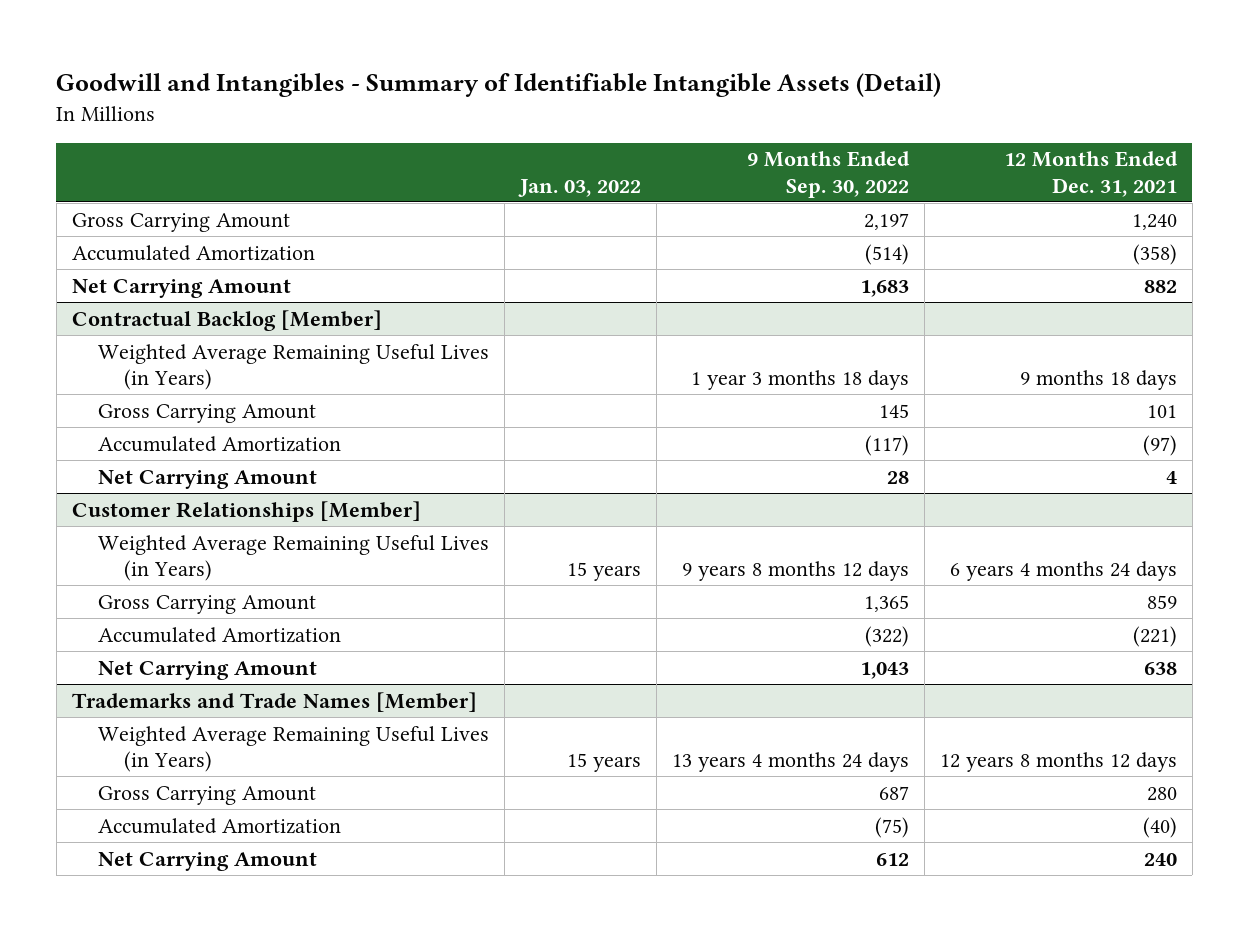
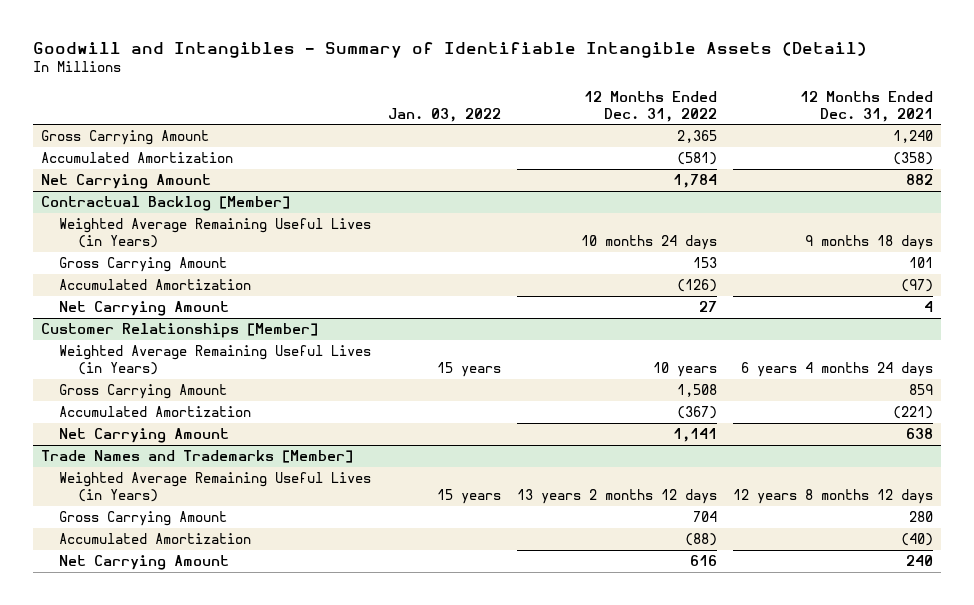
[746,151,910,198] 9 Months Ended Sep. 30, 2022 -> none
none -> [583,90,717,122] 12 Months Ended Dec. 31, 2022
[71,691,477,712] Trademarks and Trade Names [Member] -> [40,450,353,464] Trade Names and Trademarks [Member]

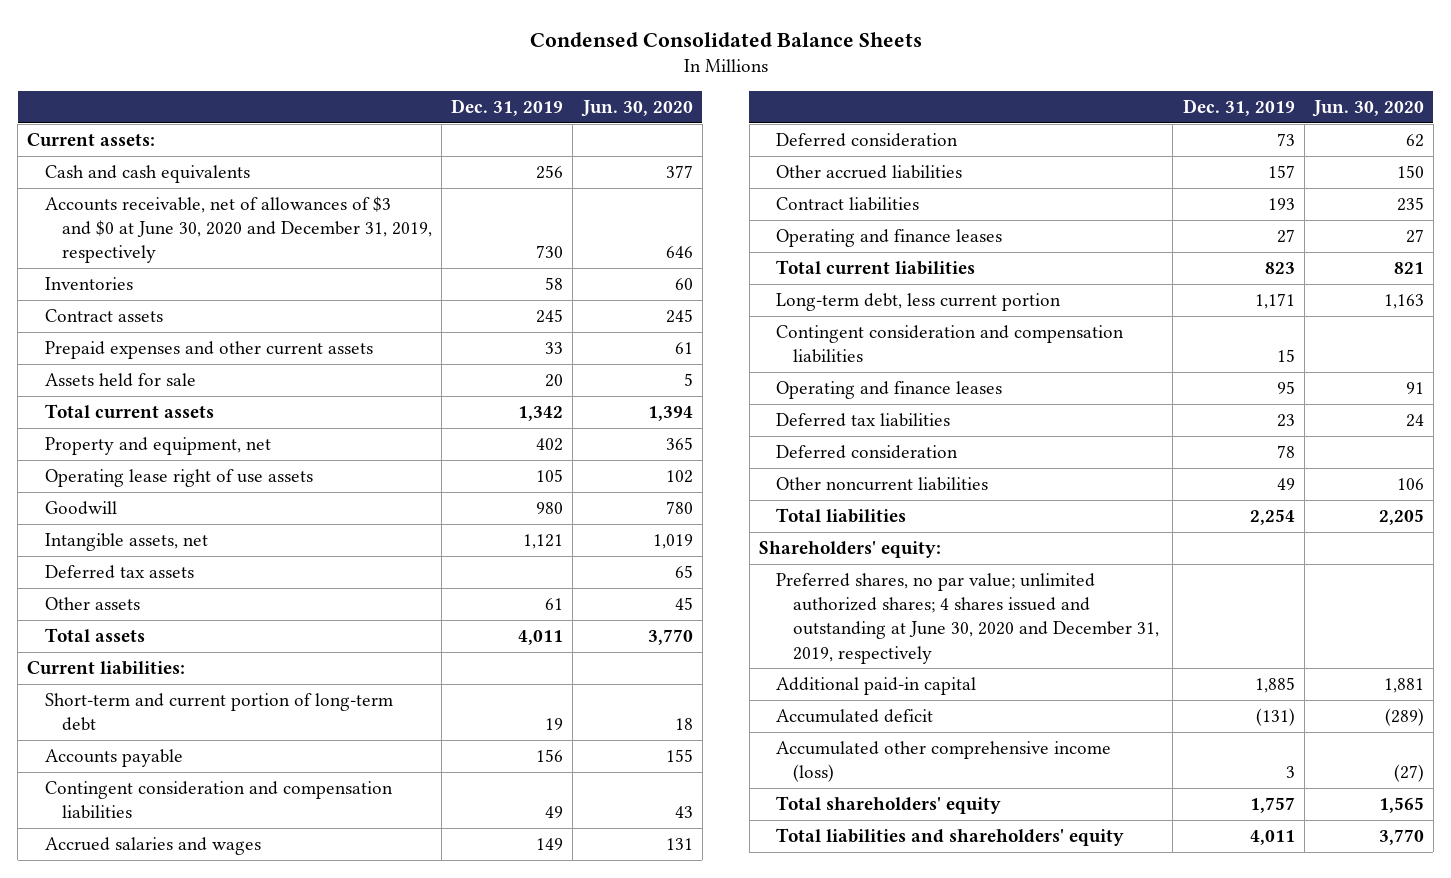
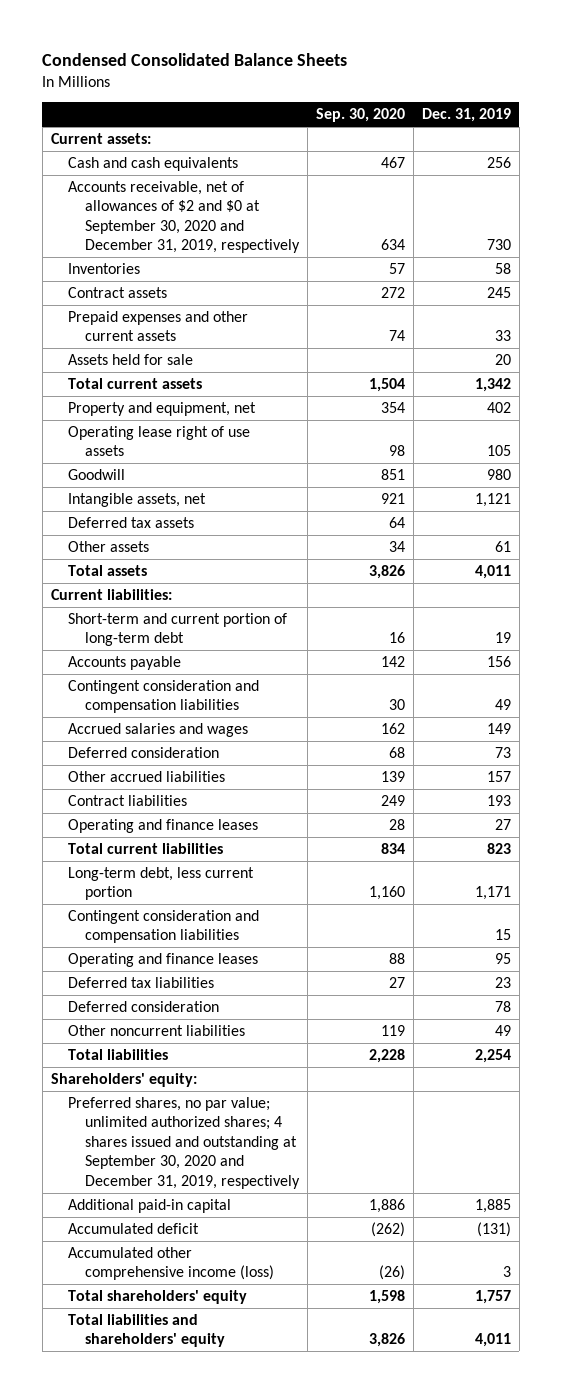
[580,100,693,118] Jun. 30, 2020 -> none
none -> [315,108,405,123] Sep. 30, 2020
[44,195,433,264] Accounts receivable, net of allowances of $3 and $0 at June 30, 2020 and December 31, 2019, respectively -> [67,180,300,254] Accounts receivable, net of allowances of $2 and $0 at September 30, 2020 and December 31, 2019, respectively
[776,572,1160,664] Preferred shares, no par value; unlimited authorized shares; 4 shares issued and outstanding at June 30, 2020 and December 31, 2019, respectively -> [67,1096,300,1189] Preferred shares, no par value; unlimited authorized shares; 4 shares issued and outstanding at September 30, 2020 and December 31, 2019, respectively

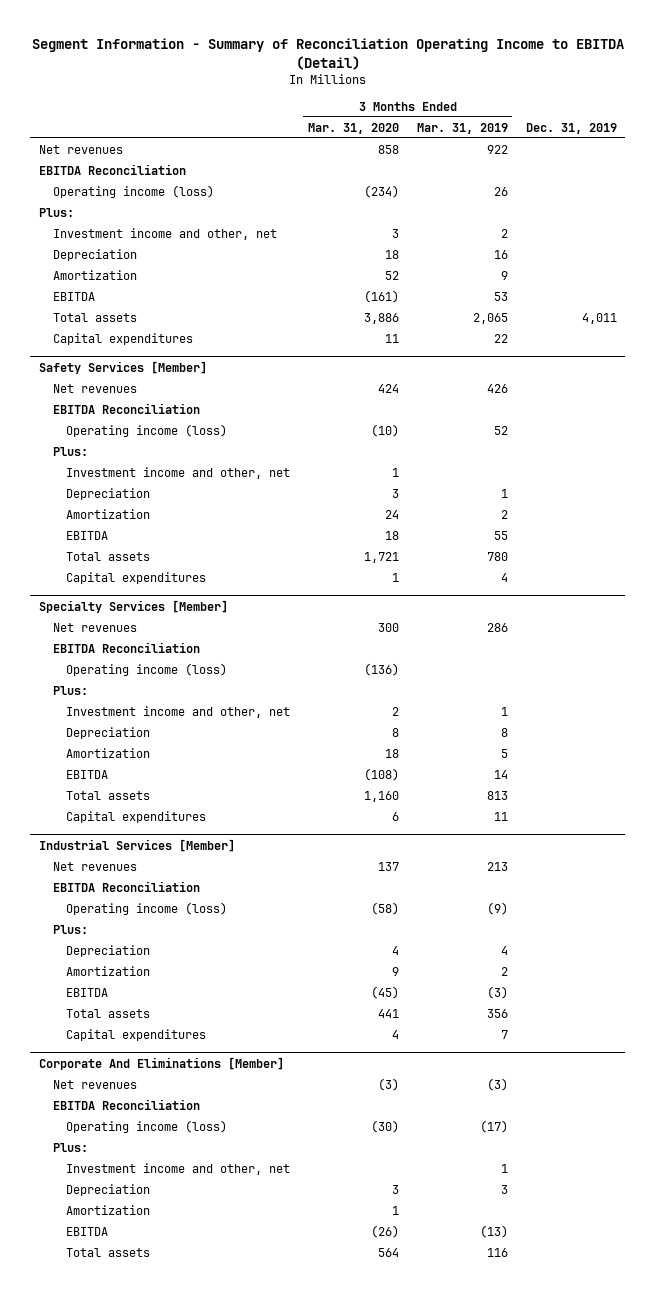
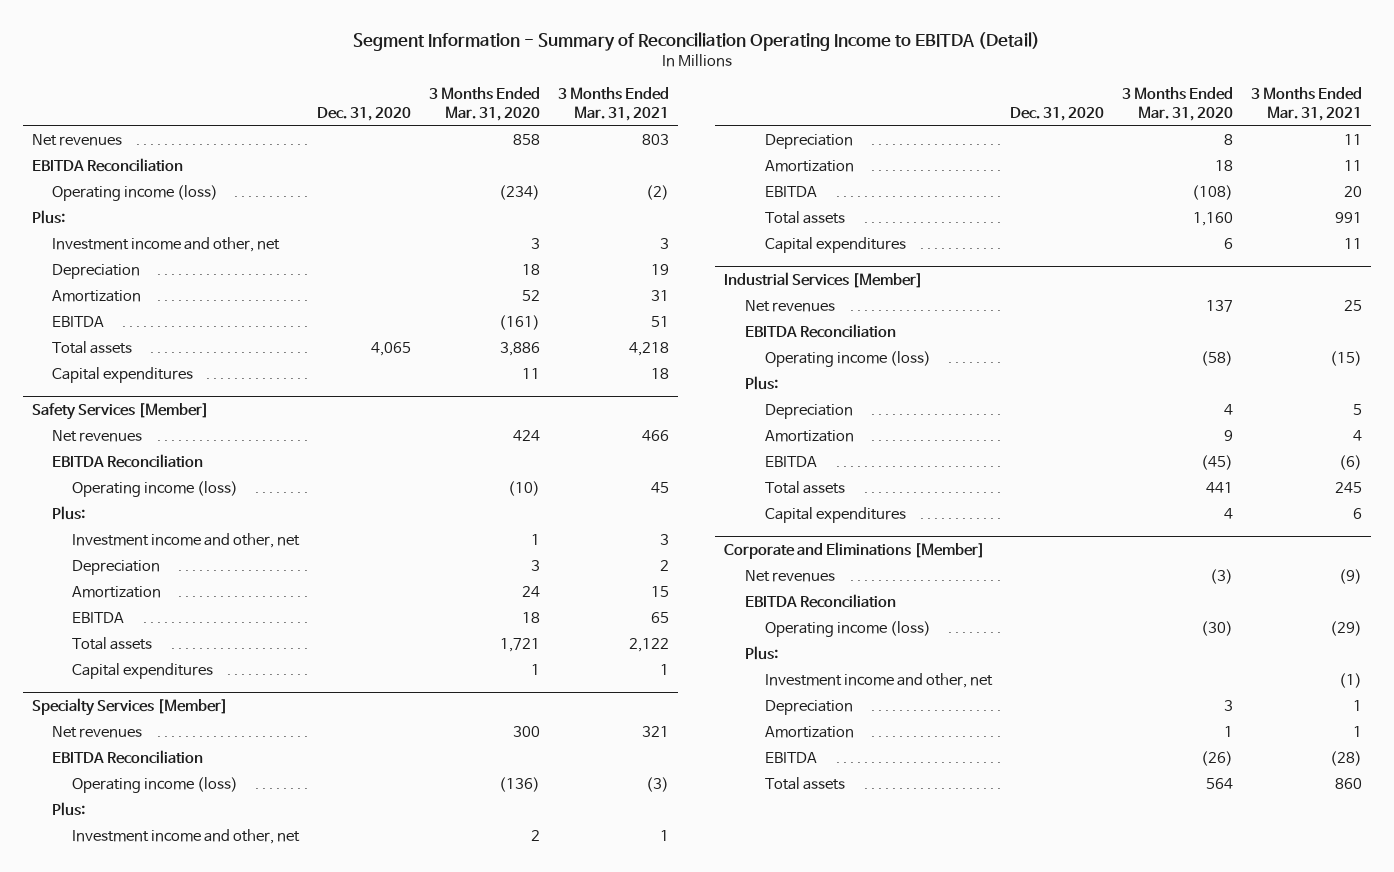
[416,122,508,134] Mar. 31, 2019 -> none
[525,122,617,134] Dec. 31, 2019 -> none
none -> [317,107,412,122] Dec. 31, 2020
none -> [558,86,670,122] 3 Months Ended Mar. 31, 2021
[39,1056,285,1070] Corporate And Eliminations [Member] -> [724,542,986,560] Corporate and Eliminations [Member]

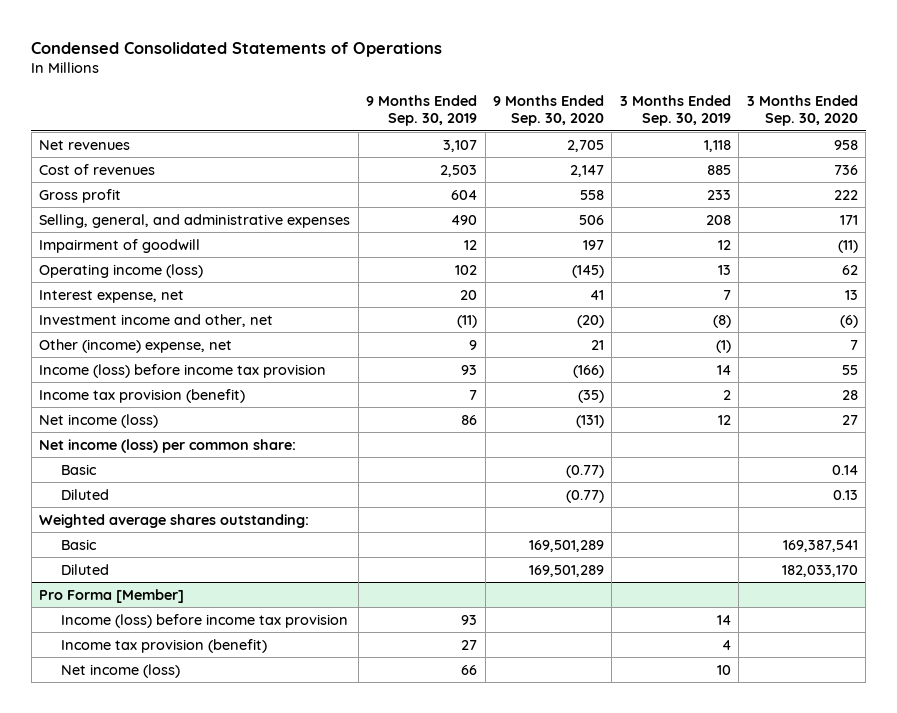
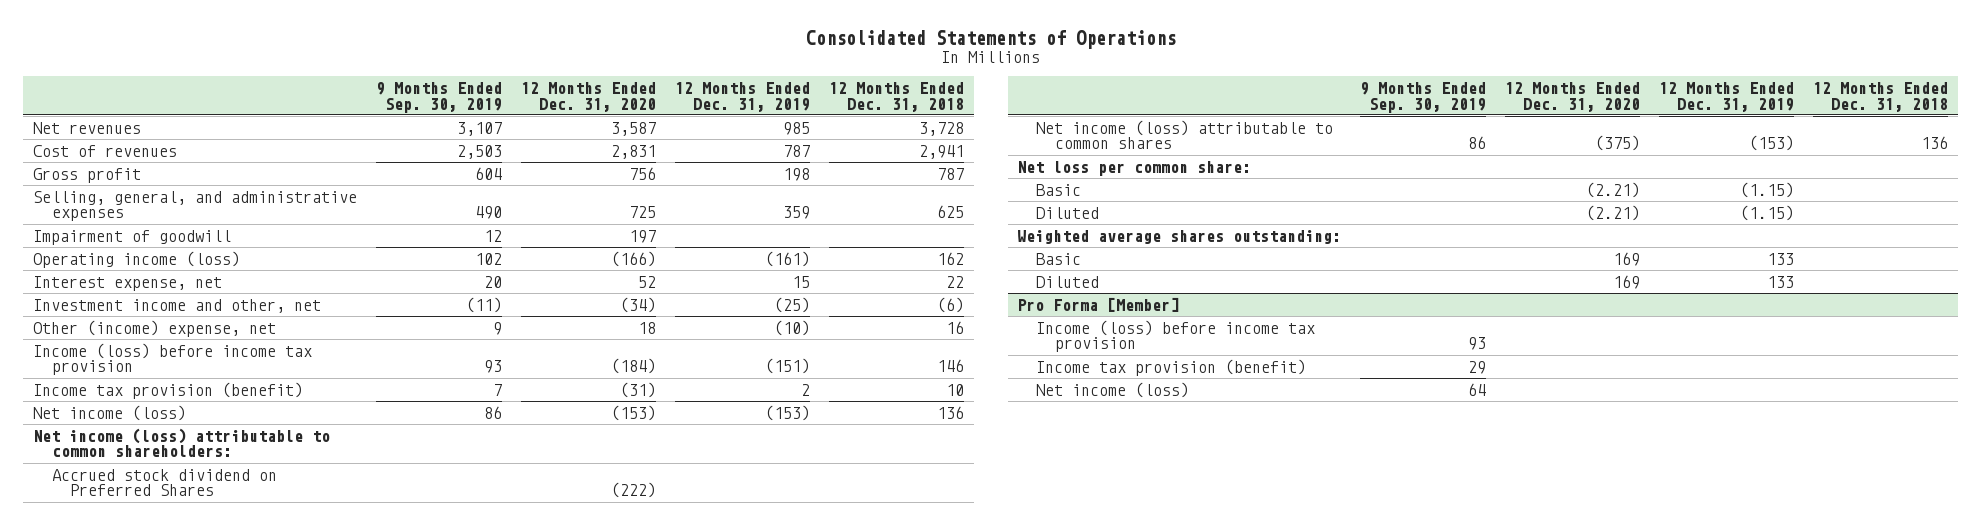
[31,41,443,57] Condensed Consolidated Statements of Operations -> [805,29,1176,49] Consolidated Statements of Operations
[493,94,605,127] 9 Months Ended Sep. 30, 2020 -> none
[619,94,731,127] 3 Months Ended Sep. 30, 2019 -> none
[746,94,858,127] 3 Months Ended Sep. 30, 2020 -> none
none -> [521,81,657,112] 12 Months Ended Dec. 31, 2020
none -> [675,81,811,112] 12 Months Ended Dec. 31, 2019
none -> [829,81,965,112] 12 Months Ended Dec. 31, 2018
none -> [33,427,331,458] Net income (loss) attributable to common shareholders:
none -> [51,468,277,497] Accrued stock dividend on Preferred Shares
none -> [1035,119,1333,150] Net income (loss) attributable to common shares
[39,438,297,453] Net income (loss) per common share: -> [1017,160,1252,176] Net loss per common share:
[461,639,478,650] 27 -> [1468,360,1487,374] 29
[461,664,478,675] 66 -> [1468,382,1487,396] 64

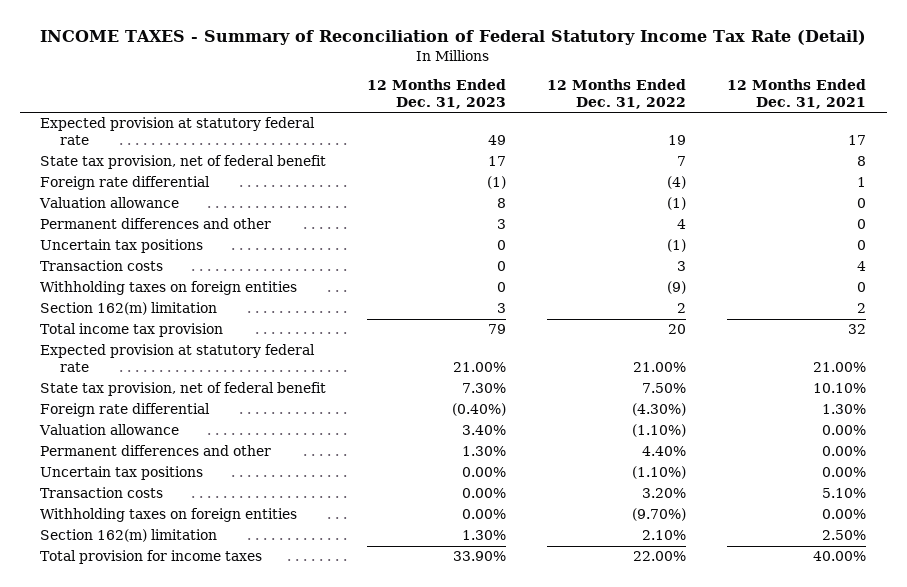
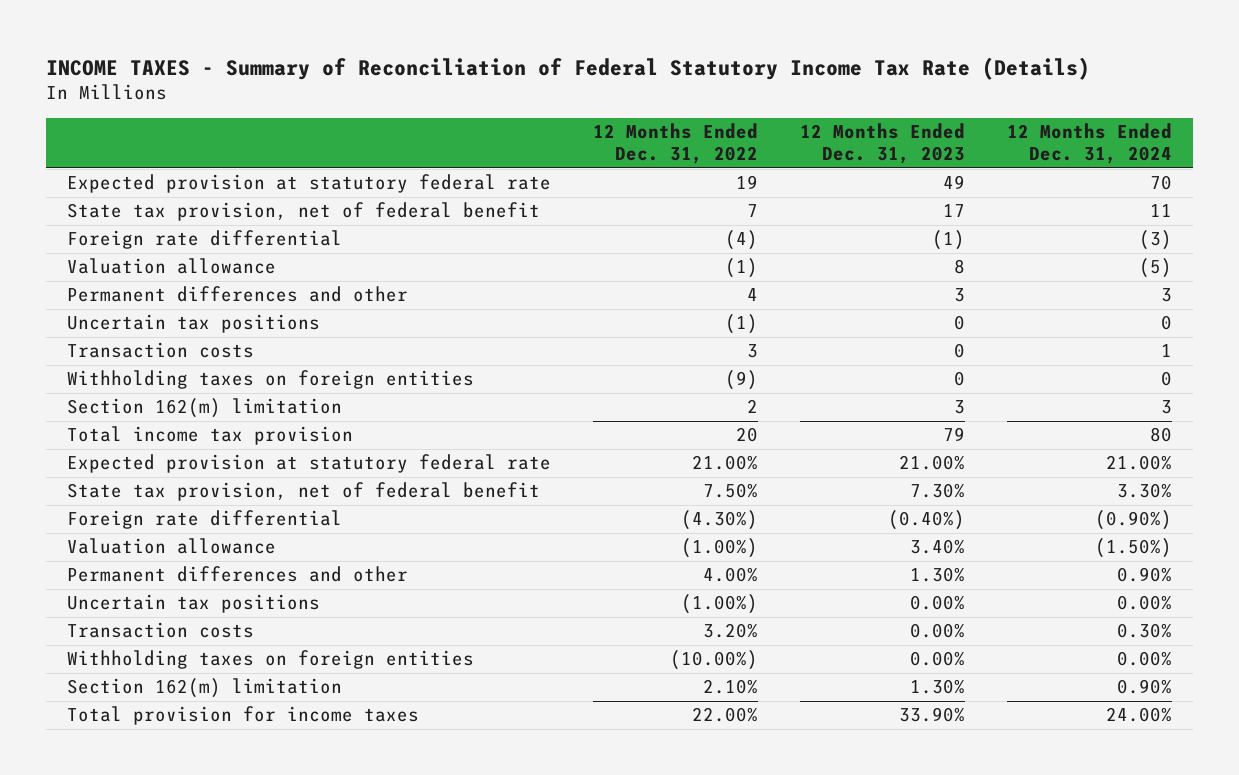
[40,29,867,45] INCOME TAXES - Summary of Reconciliation of Federal Statutory Income Tax Rate (Detail) -> [46,56,1091,80] INCOME TAXES - Summary of Reconciliation of Federal Statutory Income Tax Rate (Details)
[727,79,867,109] 12 Months Ended Dec. 31, 2021 -> none
none -> [1007,123,1173,165] 12 Months Ended Dec. 31, 2024
[632,424,687,438] (1.10%) -> [681,538,759,559] (1.00%)
[642,446,687,457] 4.40% -> [703,567,759,583] 4.00%
[632,466,687,480] (1.10%) -> [681,594,759,615] (1.00%)
[632,508,687,522] (9.70%) -> [670,650,759,671] (10.00%)

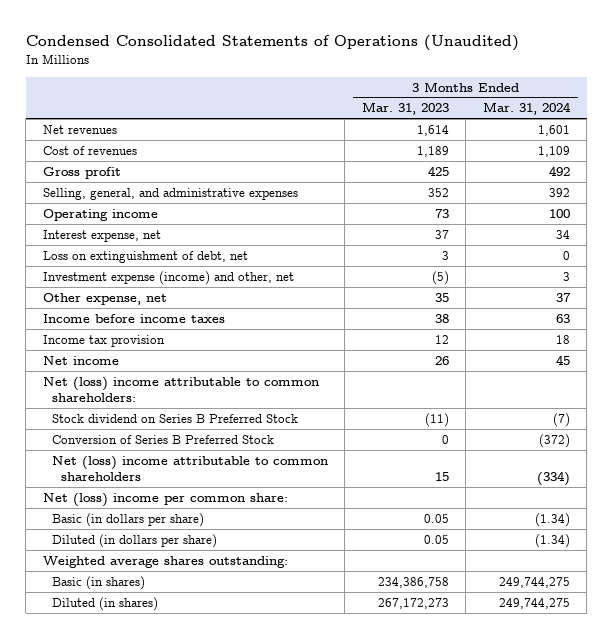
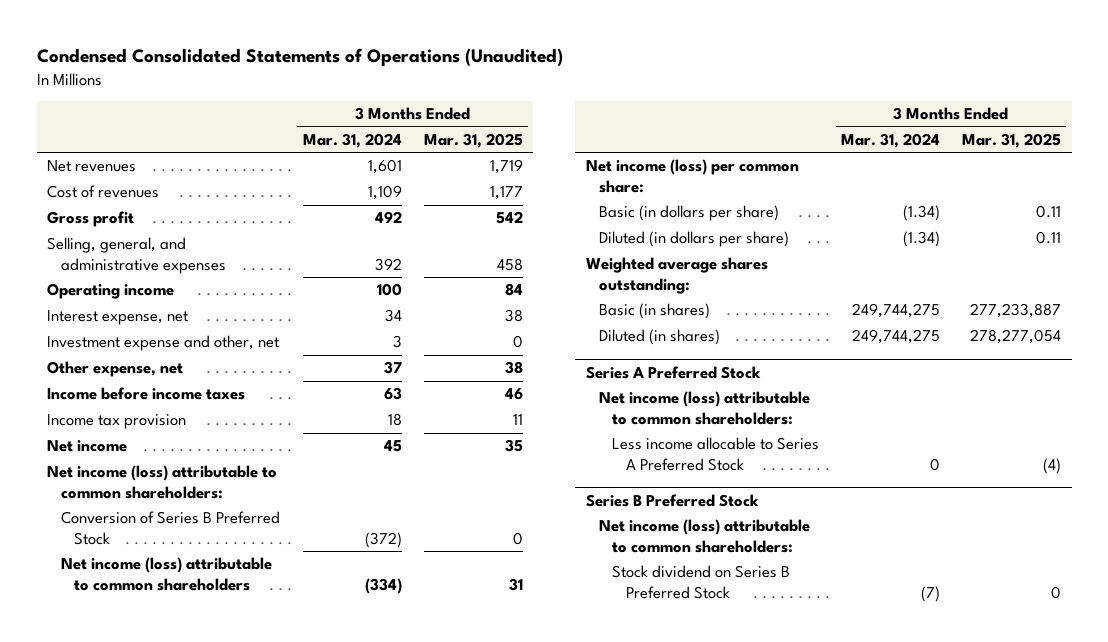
[361,102,449,116] Mar. 31, 2023 -> none
none -> [423,133,523,149] Mar. 31, 2025
[42,250,248,263] Loss on extinguishment of debt, net -> none
[42,270,294,285] Investment expense (income) and other, net -> [47,335,280,352] Investment expense and other, net
[51,413,298,423] Stock dividend on Series B Preferred Stock -> none
[42,376,319,403] Net (loss) income attributable to common shareholders: -> [47,465,278,500] Net income (loss) attributable to common shareholders:
[51,455,328,482] Net (loss) income attributable to common shareholders -> [60,557,272,592] Net income (loss) attributable to common shareholders
[42,492,288,507] Net (loss) income per common share: -> [585,159,799,194] Net income (loss) per common share:
none -> [585,365,761,379] Series A Preferred Stock
none -> [598,391,810,426] Net income (loss) attributable to common shareholders:
none -> [612,437,820,472] Less income allocable to Series A Preferred Stock
none -> [585,493,759,507] Series B Preferred Stock
none -> [598,519,810,554] Net income (loss) attributable to common shareholders:
none -> [612,565,791,600] Stock dividend on Series B Preferred Stock

